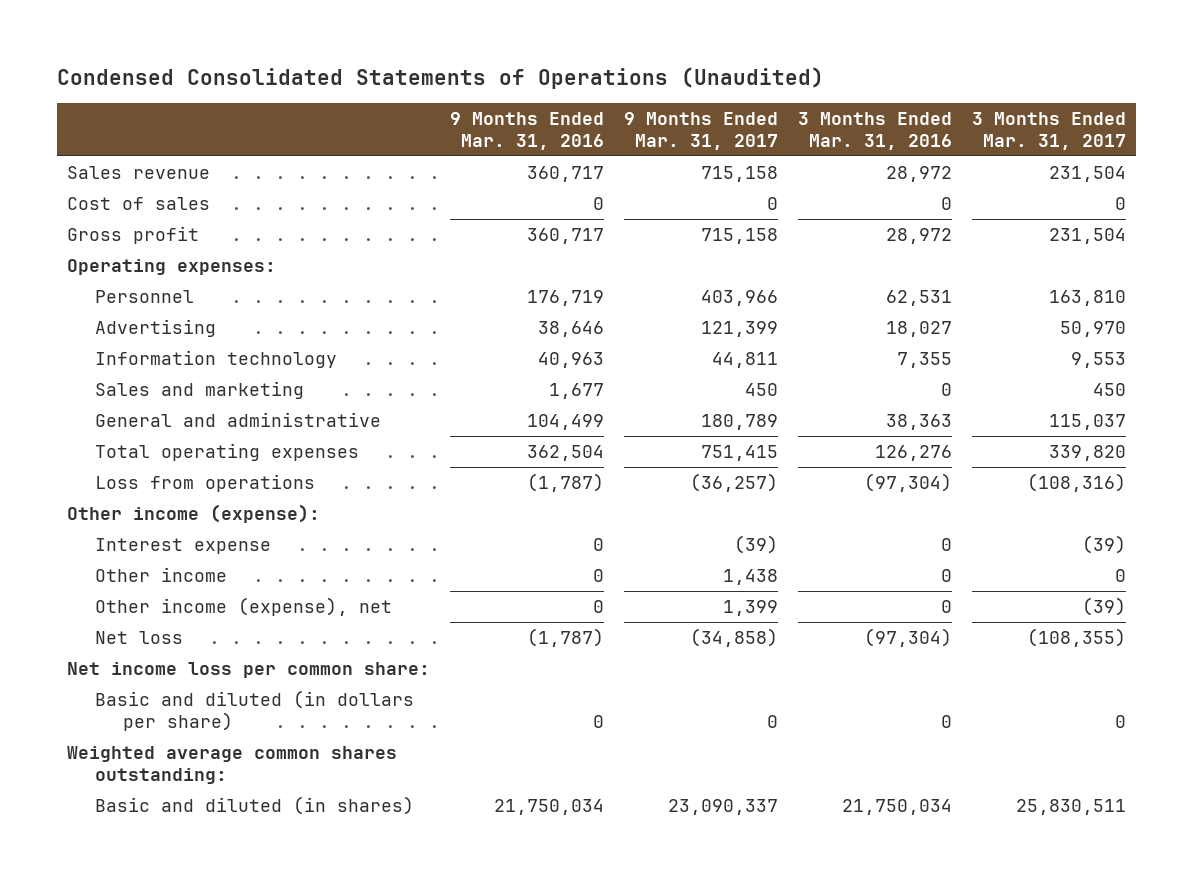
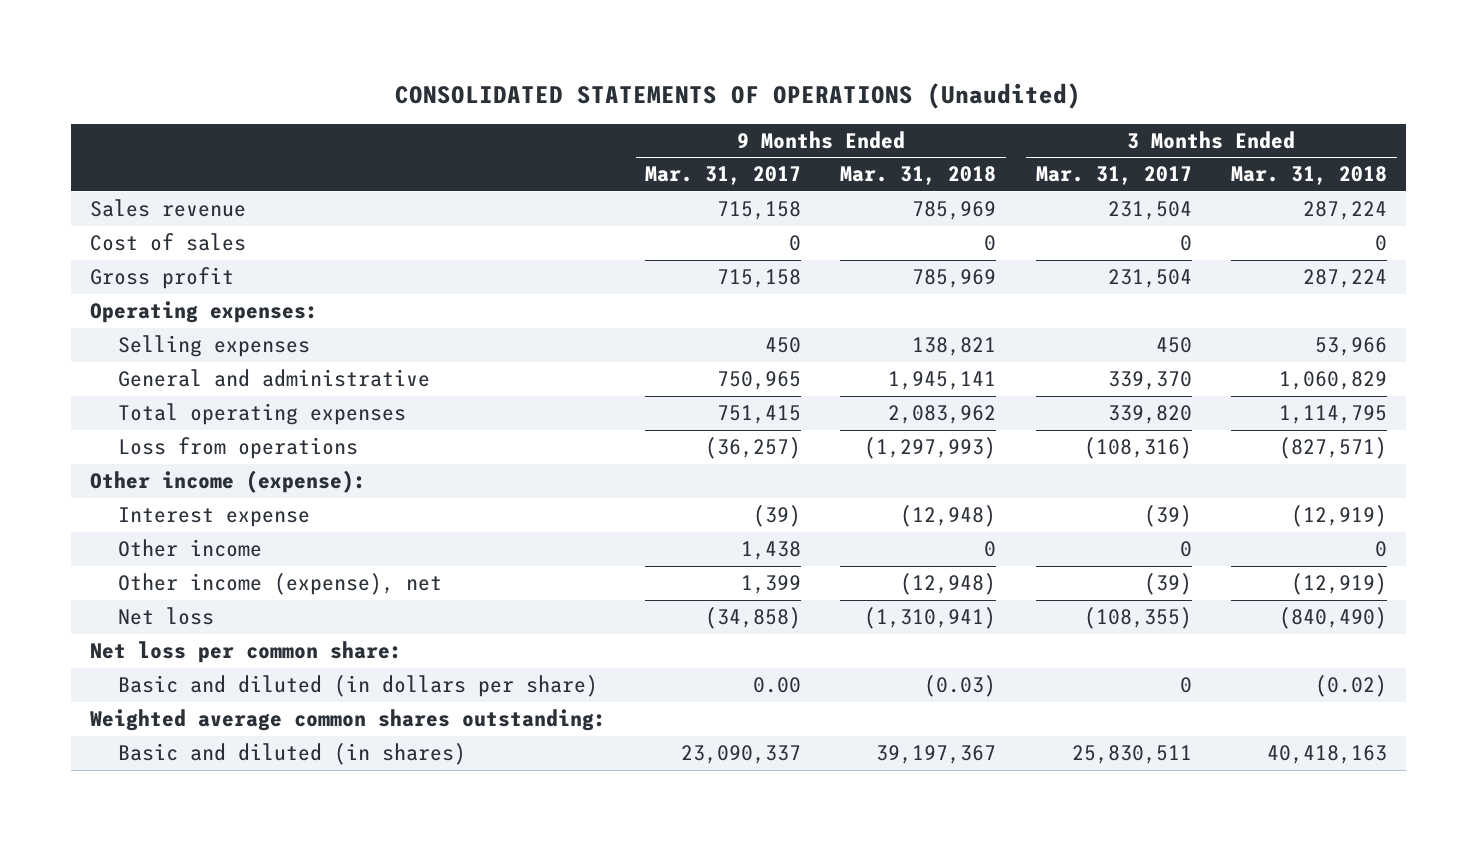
[56,66,824,89] Condensed Consolidated Statements of Operations (Unaudited) -> [395,82,1082,109] CONSOLIDATED STATEMENTS OF OPERATIONS (Unaudited)
[449,111,604,150] 9 Months Ended Mar. 31, 2016 -> none
[798,111,953,150] 3 Months Ended Mar. 31, 2016 -> none
none -> [840,166,997,186] Mar. 31, 2018
none -> [1230,166,1387,186] Mar. 31, 2018
[94,290,194,304] Personnel -> none
[94,319,216,338] Advertising -> none
[94,350,337,369] Information technology -> none
[94,381,304,400] Sales and marketing -> [118,335,311,358] Selling expenses
[700,414,778,431] 180,789 -> [717,371,802,391] 750,965
[1049,414,1127,431] 115,037 -> [1107,371,1192,391] 339,370
[66,662,430,679] Net income loss per common share: -> [90,641,403,664] Net loss per common share:
[766,715,778,729] 0 -> [753,677,802,694] 0.00

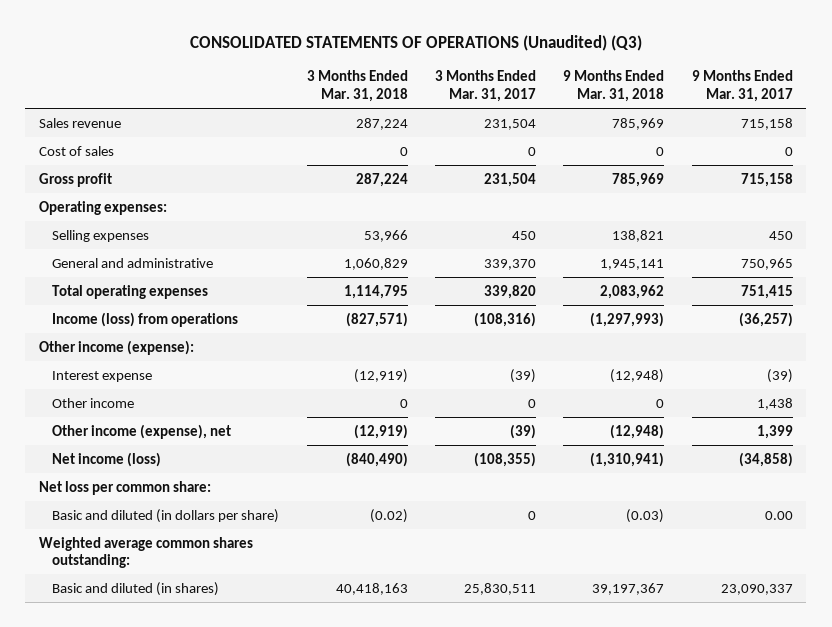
[395,82,1082,109] CONSOLIDATED STATEMENTS OF OPERATIONS (Unaudited) -> [189,35,642,52] CONSOLIDATED STATEMENTS OF OPERATIONS (Unaudited) (Q3)
[118,437,359,460] Loss from operations -> [52,311,239,327] Income (loss) from operations
[118,607,215,626] Net loss -> [52,451,162,467] Net income (loss)

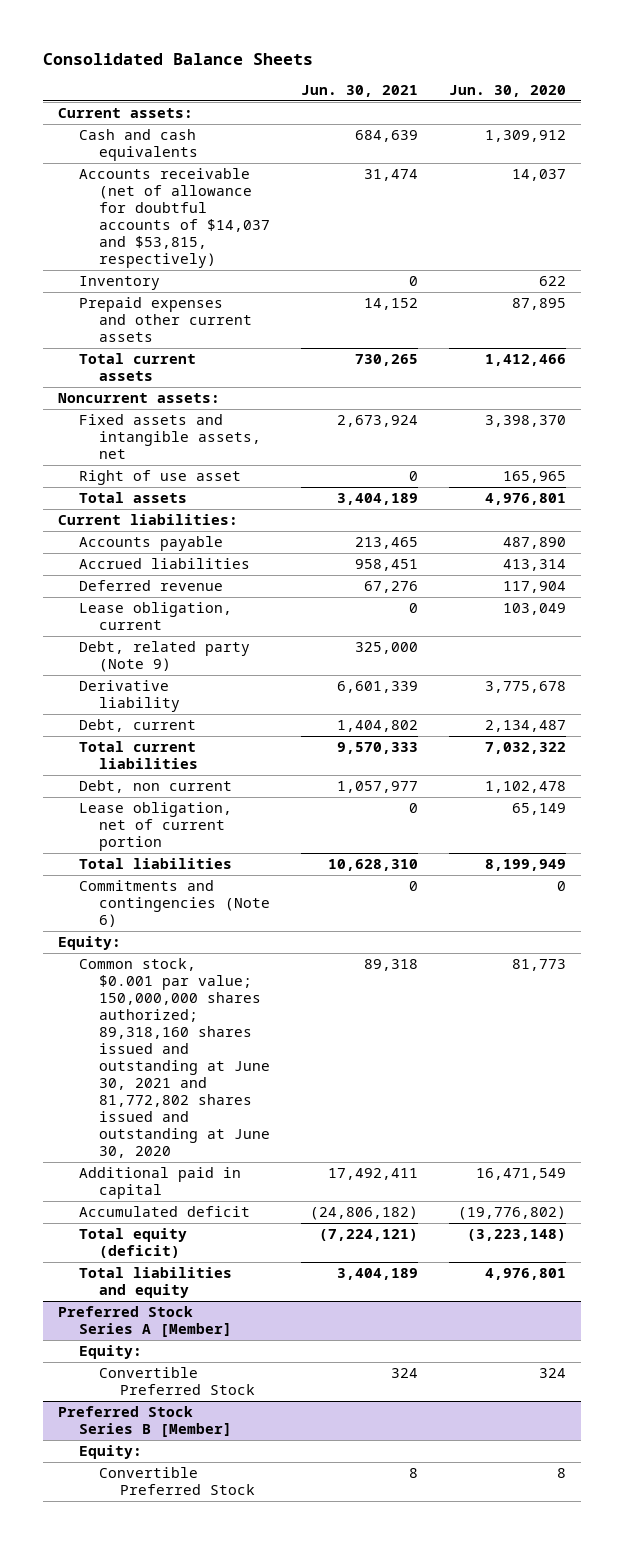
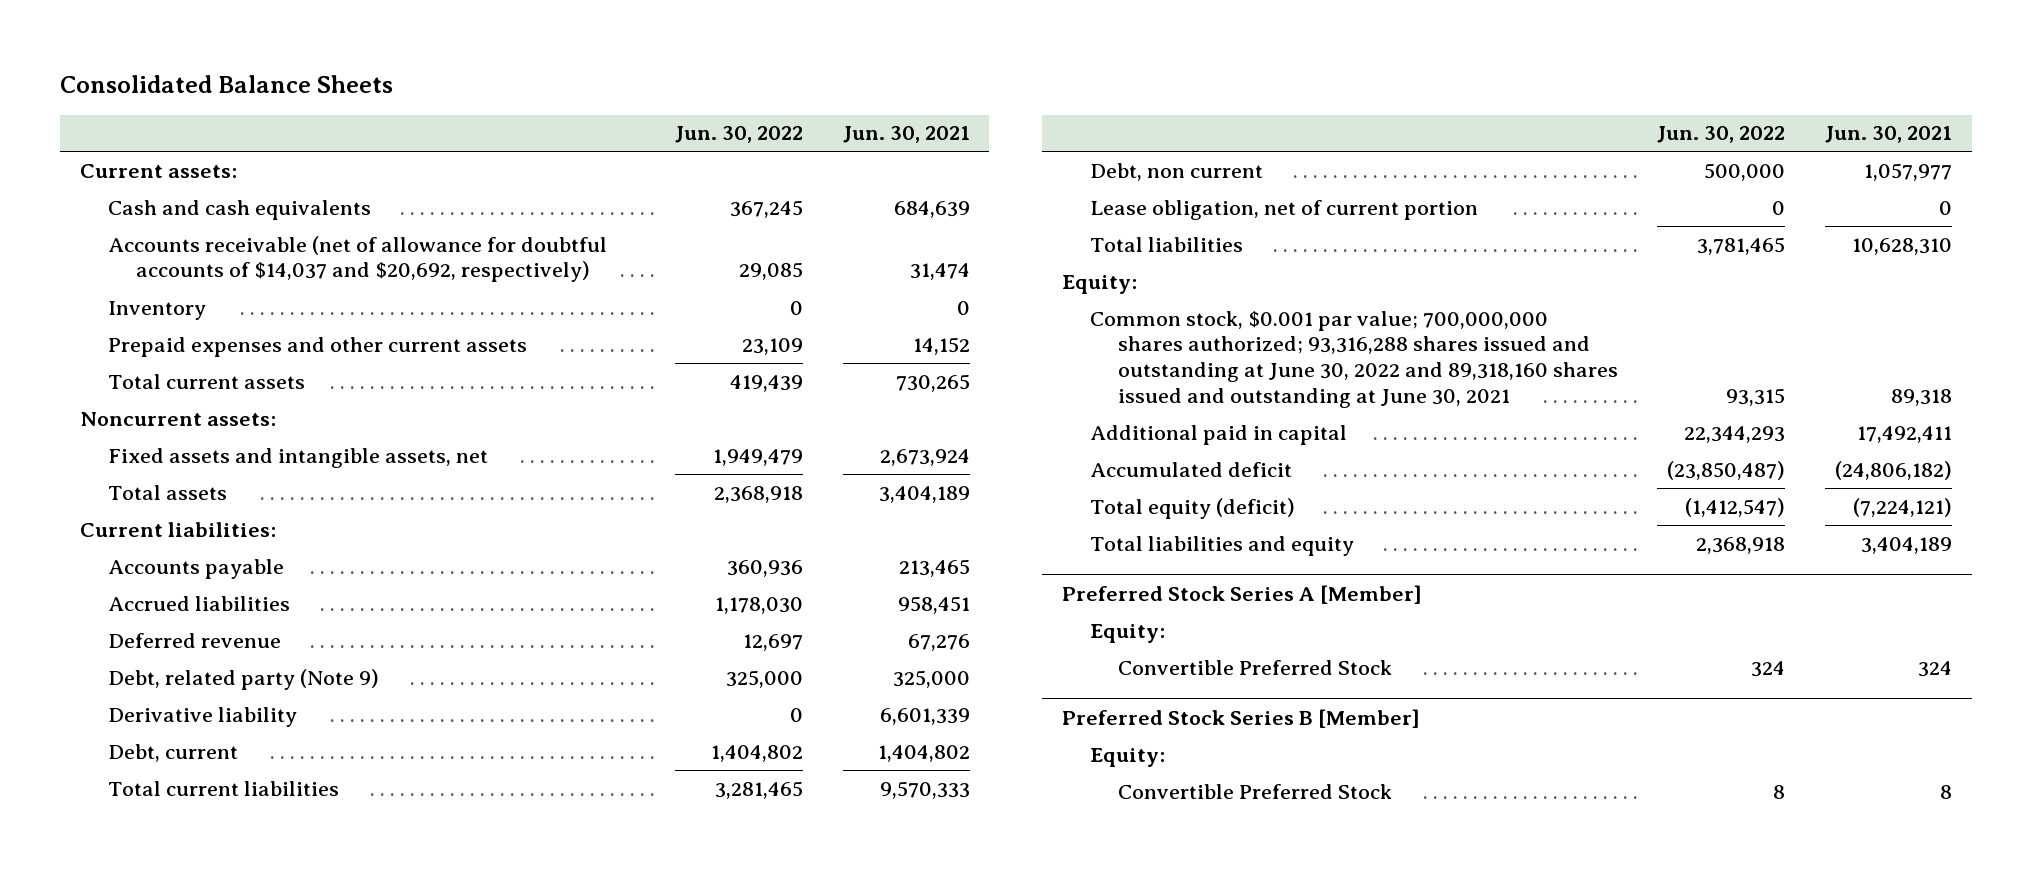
[448,85,566,98] Jun. 30, 2020 -> none
none -> [675,126,804,144] Jun. 30, 2022
[78,167,271,269] Accounts receivable (net of allowance for doubtful accounts of $14,037 and $53,815, respectively) -> [107,235,607,283] Accounts receivable (net of allowance for doubtful accounts of $14,037 and $20,692, respectively)
[78,469,241,485] Right of use asset -> none
[78,601,232,631] Lease obligation, current -> none
[78,879,271,928] Commitments and contingencies (Note 6) -> none
[78,957,271,1159] Common stock, $0.001 par value; 150,000,000 shares authorized; 89,318,160 shares issued and outstanding at June 30, 2021 and 81,772,802 shares issued and outstanding at June 30, 2020 -> [1090,310,1618,408] Common stock, $0.001 par value; 700,000,000 shares authorized; 93,316,288 shares issued and outstanding at June 30, 2022 and 89,318,160 shares issued and outstanding at June 30, 2021

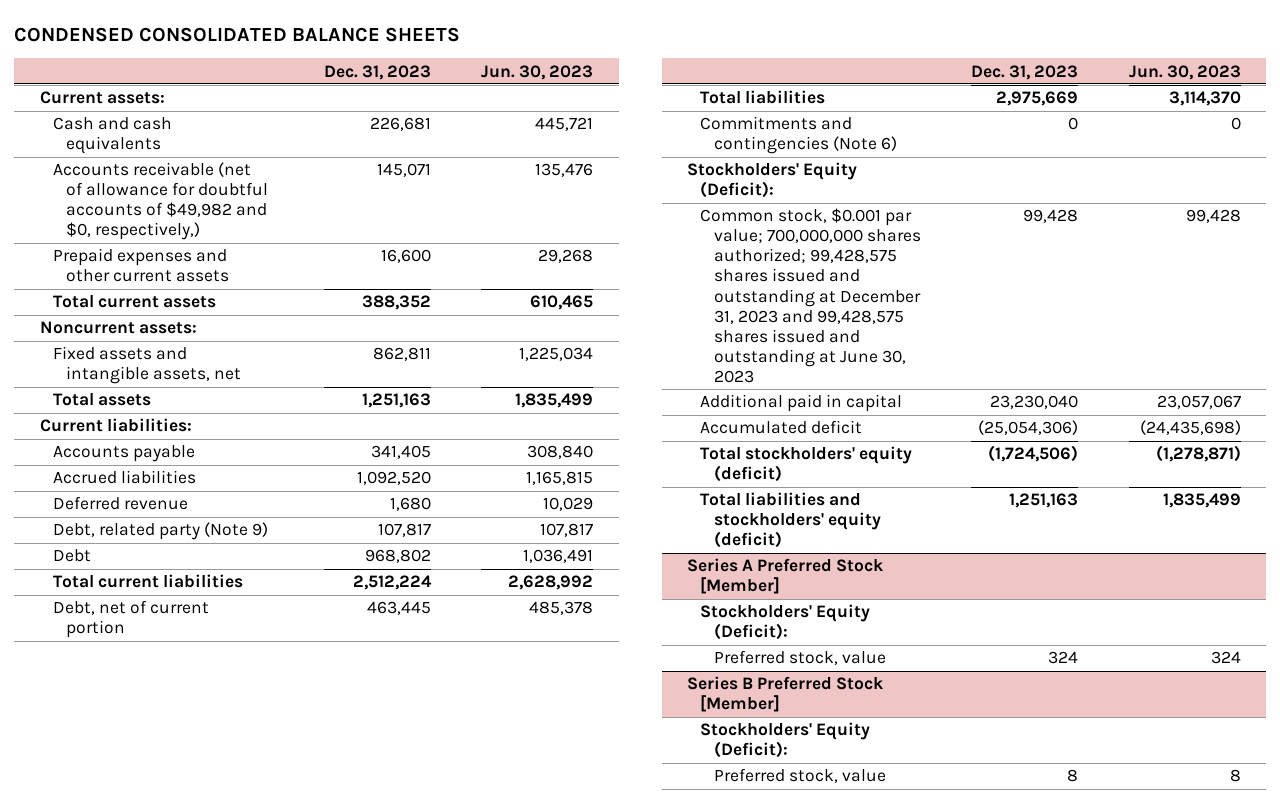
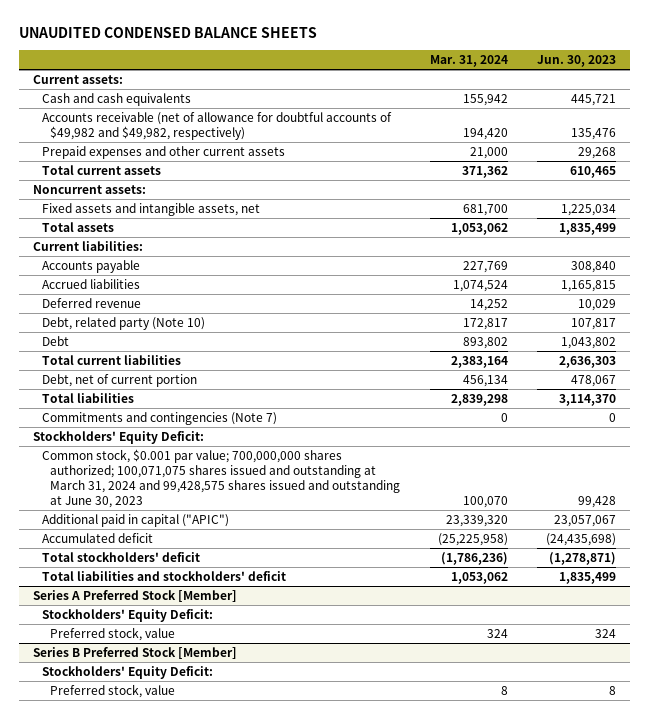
[14,27,461,43] CONDENSED CONSOLIDATED BALANCE SHEETS -> [18,26,317,38] UNAUDITED CONDENSED BALANCE SHEETS
[323,64,431,80] Dec. 31, 2023 -> none
none -> [429,54,508,67] Mar. 31, 2024
[52,162,268,241] Accounts receivable (net of allowance for doubtful accounts of $49,982 and $0, respectively,) -> [41,112,392,140] Accounts receivable (net of allowance for doubtful accounts of $49,982 and $49,982, respectively)
[52,522,268,541] Debt, related party (Note 9) -> [41,317,205,331] Debt, related party (Note 10)
[523,549,594,564] 1,036,491 -> [560,337,616,350] 1,043,802
[508,575,594,591] 2,628,992 -> [558,356,616,369] 2,636,303
[529,601,594,616] 485,378 -> [570,375,616,388] 478,067
[700,116,897,155] Commitments and contingencies (Note 6) -> [41,412,277,426] Commitments and contingencies (Note 7)
[687,162,858,199] Stockholders' Equity (Deficit): -> [33,431,205,445] Stockholders' Equity Deficit:
[700,208,921,383] Common stock, $0.001 par value; 700,000,000 shares authorized; 99,428,575 shares issued and outstanding at December 31, 2023 and 99,428,575 shares issued and outstanding at June 30, 2023 -> [41,449,401,508] Common stock, $0.001 par value; 700,000,000 shares authorized; 100,071,075 shares issued and outstanding at March 31, 2024 and 99,428,575 shares issued and outstanding at June 30, 2023
[700,394,903,413] Additional paid in capital -> [41,514,229,528] Additional paid in capital ("APIC")
[700,446,913,483] Total stockholders' equity (deficit) -> [41,552,200,563] Total stockholders' deficit
[700,492,881,549] Total liabilities and stockholders' equity (deficit) -> [41,571,286,582] Total liabilities and stockholders' deficit
[700,604,871,641] Stockholders' Equity (Deficit): -> [41,609,213,623] Stockholders' Equity Deficit:
[700,722,871,759] Stockholders' Equity (Deficit): -> [41,666,213,680] Stockholders' Equity Deficit:

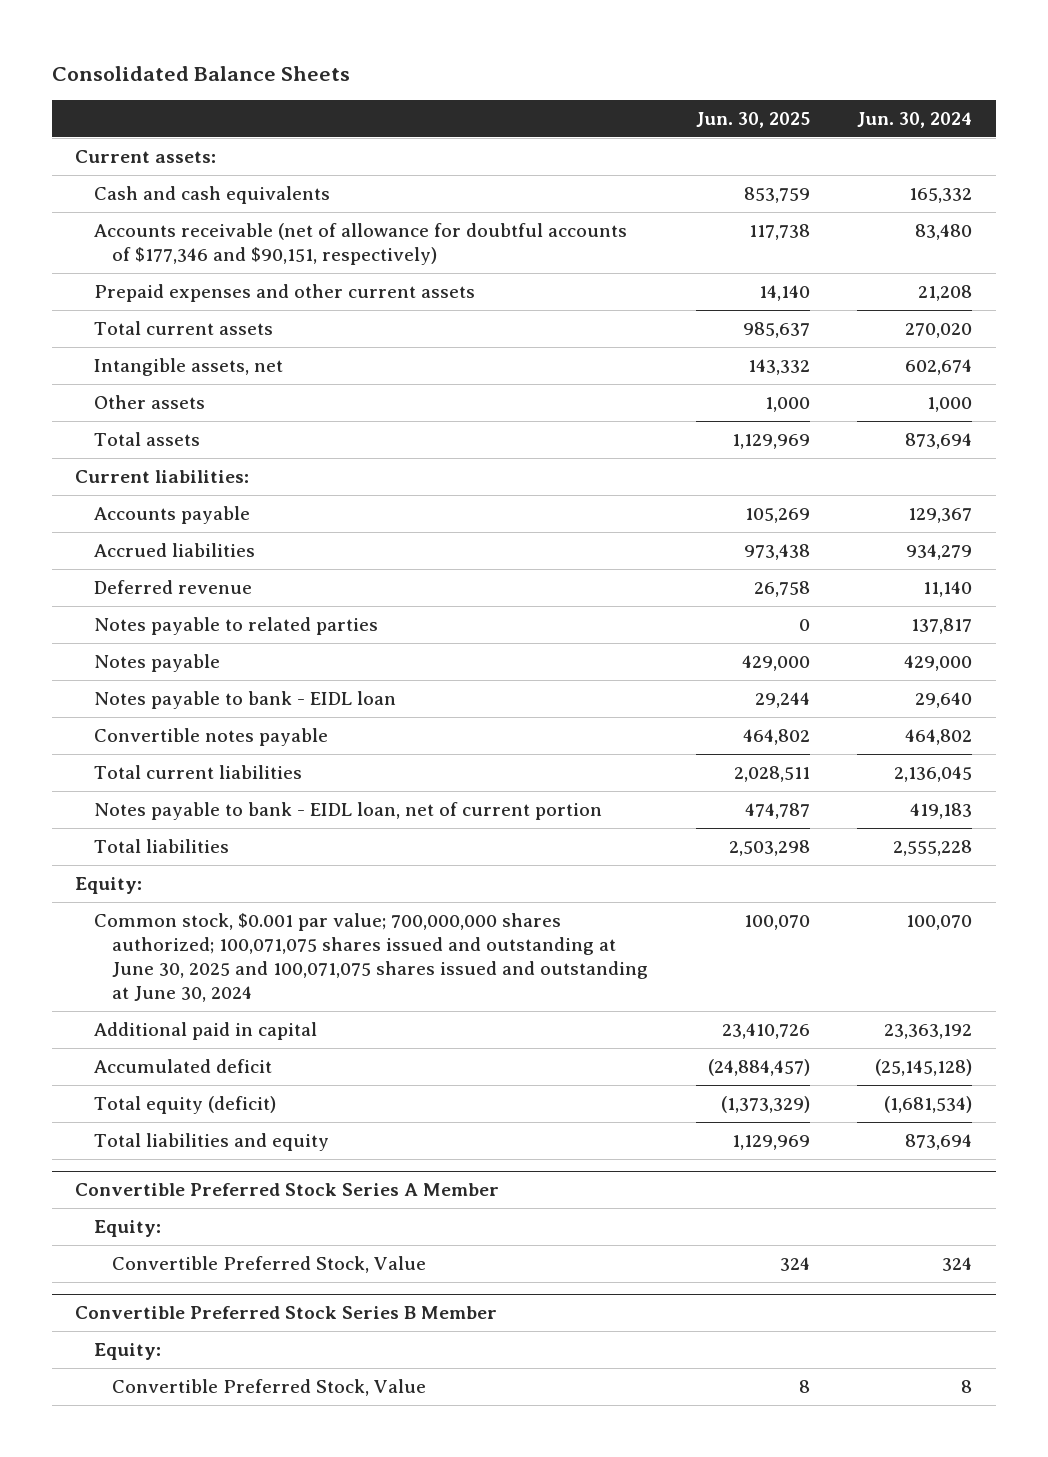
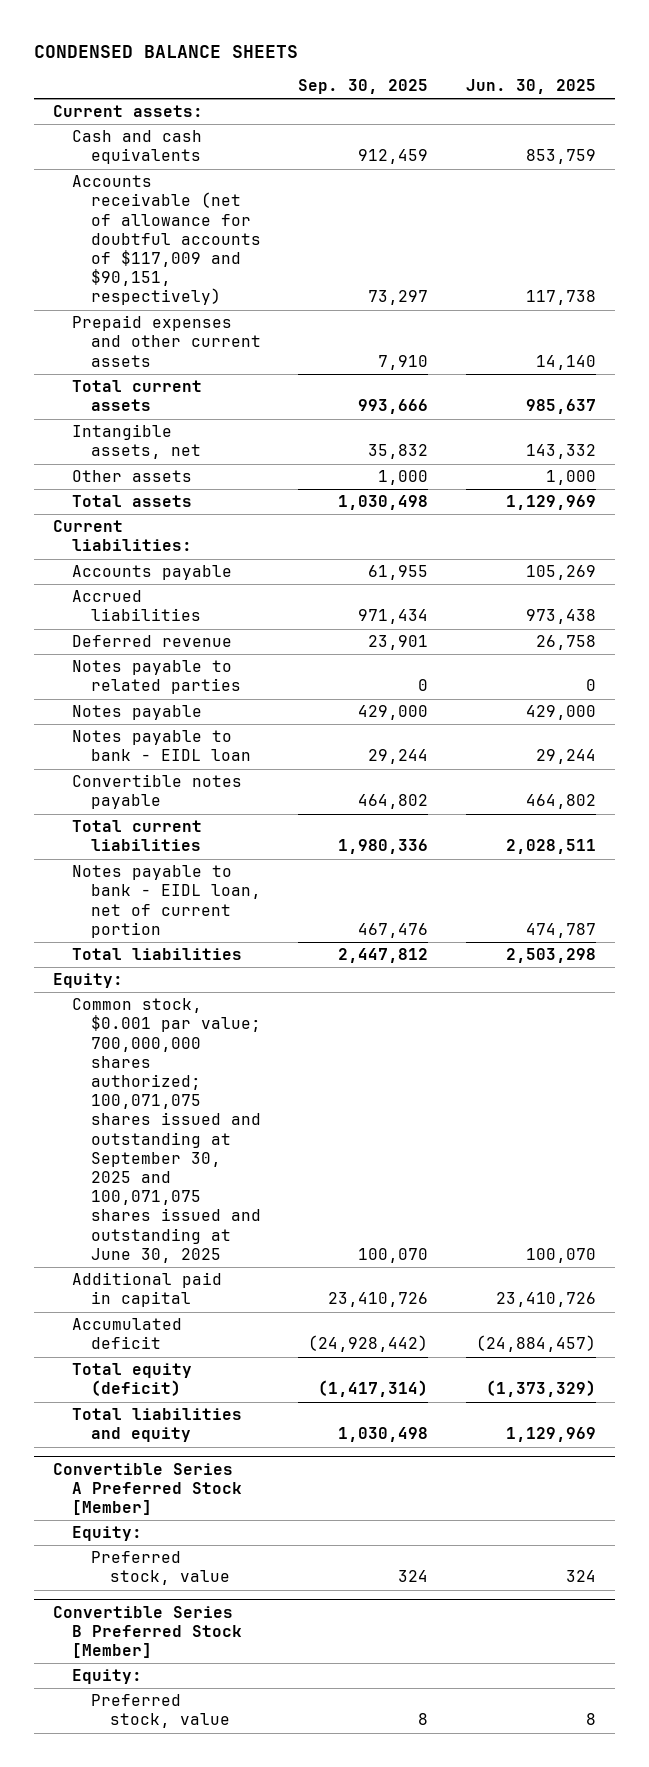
[51,66,350,82] Consolidated Balance Sheets -> [34,44,299,58] CONDENSED BALANCE SHEETS
[857,111,973,128] Jun. 30, 2024 -> none
none -> [298,79,429,95] Sep. 30, 2025
[93,222,627,266] Accounts receivable (net of allowance for doubtful accounts of $177,346 and $90,151, respectively) -> [71,175,262,306] Accounts receivable (net of allowance for doubtful accounts of $117,009 and $90,151, respectively)
[93,912,649,1003] Common stock, $0.001 par value; 700,000,000 shares authorized; 100,071,075 shares issued and outstanding at June 30, 2025 and 100,071,075 shares issued and outstanding at June 30, 2024 -> [71,998,262,1263] Common stock, $0.001 par value; 700,000,000 shares authorized; 100,071,075 shares issued and outstanding at September 30, 2025 and 100,071,075 shares issued and outstanding at June 30, 2025
[75,1182,500,1196] Convertible Preferred Stock Series A Member -> [52,1462,242,1516] Convertible Series A Preferred Stock [Member]
[112,1255,427,1273] Convertible Preferred Stock, Value -> [91,1551,231,1586] Preferred stock, value
[75,1305,498,1319] Convertible Preferred Stock Series B Member -> [52,1605,242,1659] Convertible Series B Preferred Stock [Member]
[112,1378,427,1396] Convertible Preferred Stock, Value -> [91,1694,231,1729] Preferred stock, value

